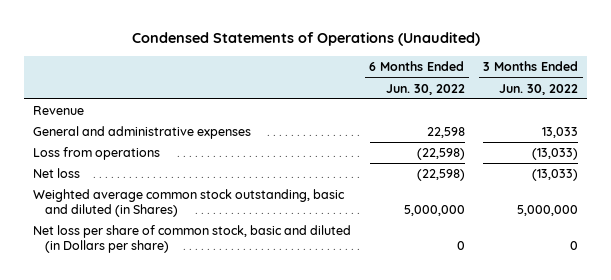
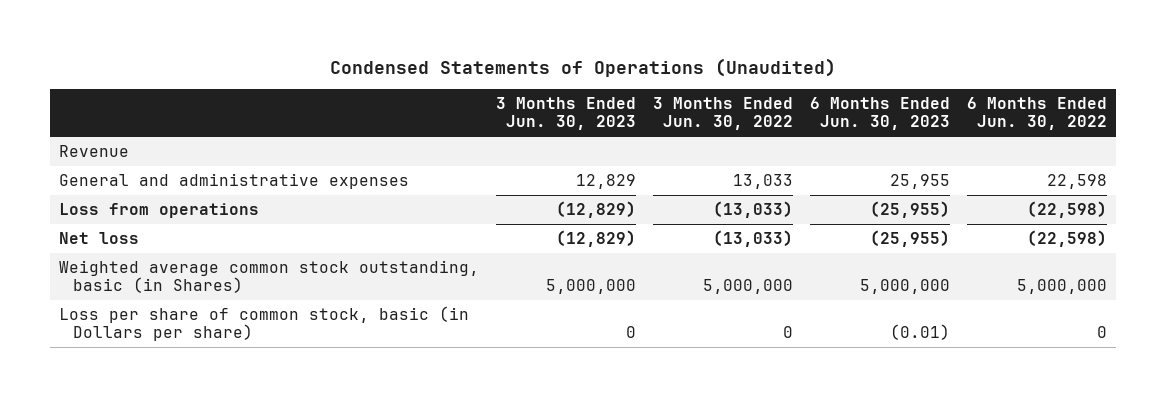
none -> [495,97,636,131] 3 Months Ended Jun. 30, 2023
none -> [810,97,951,131] 6 Months Ended Jun. 30, 2023
[32,189,345,218] Weighted average common stock outstanding, basic and diluted (in Shares) -> [58,259,479,294] Weighted average common stock outstanding, basic (in Shares)
[32,225,351,254] Net loss per share of common stock, basic and diluted (in Dollars per share) -> [58,305,469,342] Loss per share of common stock, basic (in Dollars per share)

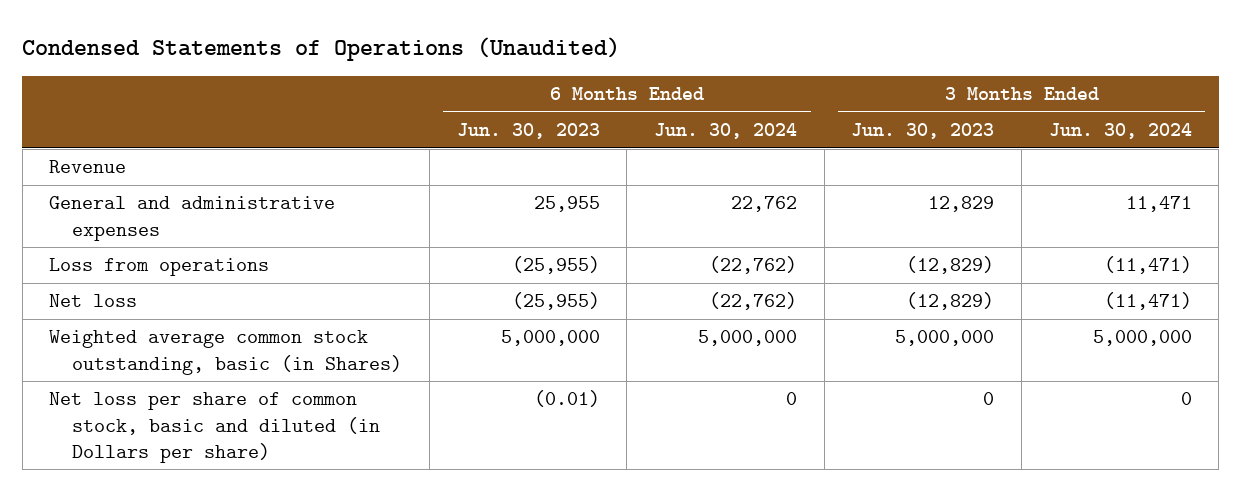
[652,97,793,131] 3 Months Ended Jun. 30, 2022 -> none
[967,97,1108,131] 6 Months Ended Jun. 30, 2022 -> none
none -> [653,123,797,140] Jun. 30, 2024
none -> [1048,123,1192,140] Jun. 30, 2024
[58,305,469,342] Loss per share of common stock, basic (in Dollars per share) -> [49,392,381,463] Net loss per share of common stock, basic and diluted (in Dollars per share)

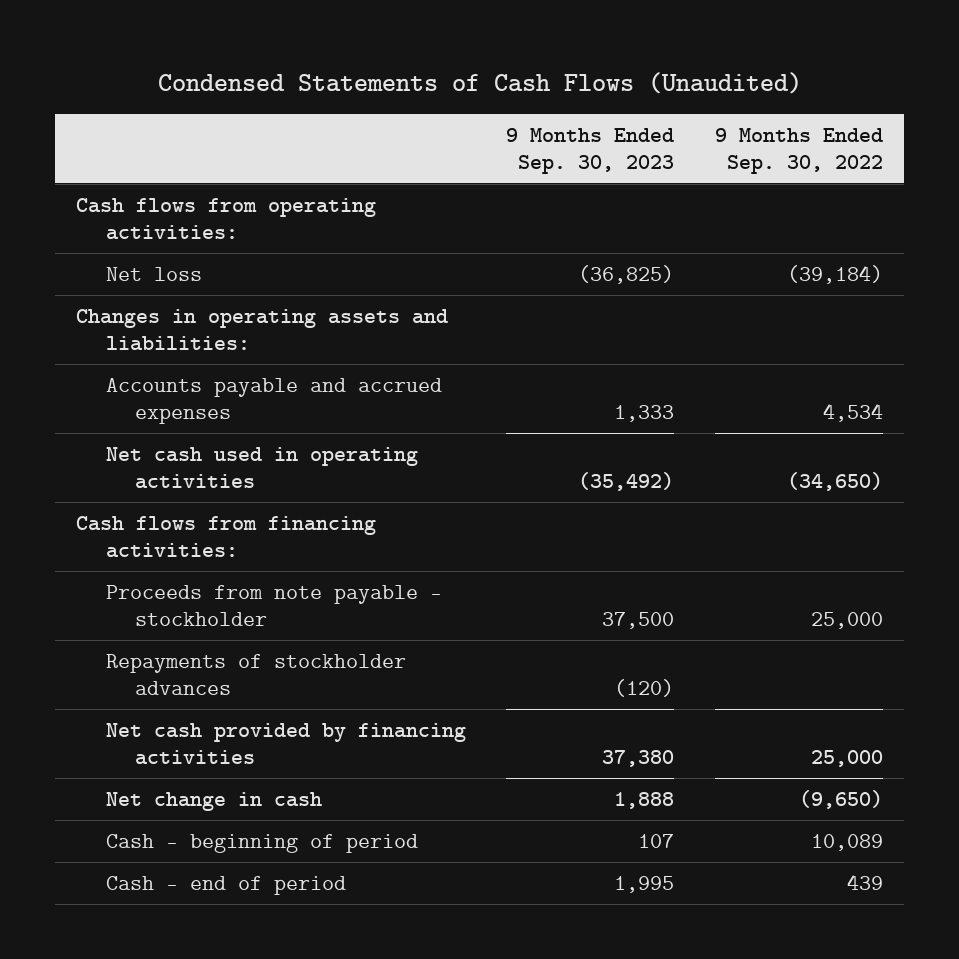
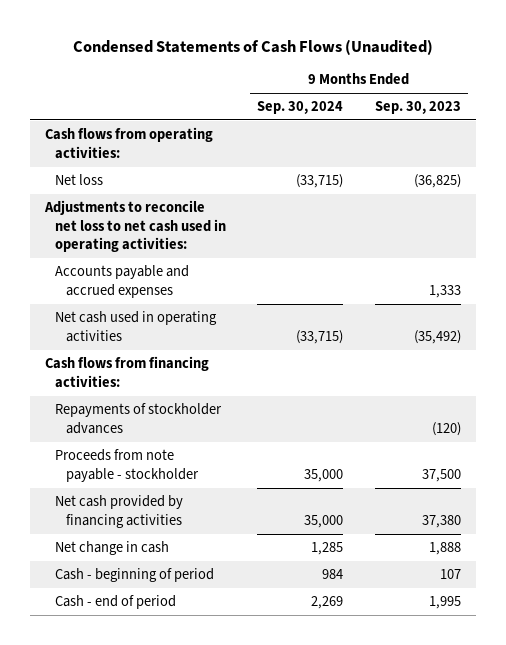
[715,127,884,174] 9 Months Ended Sep. 30, 2022 -> none
none -> [257,101,344,115] Sep. 30, 2024
[75,309,448,351] Changes in operating assets and liabilities: -> none
none -> [44,200,227,253] Adjustments to reconcile net loss to net cash used in operating activities:
[105,585,442,626] Proceeds from note payable - stockholder -> [55,449,199,482] Proceeds from note payable - stockholder

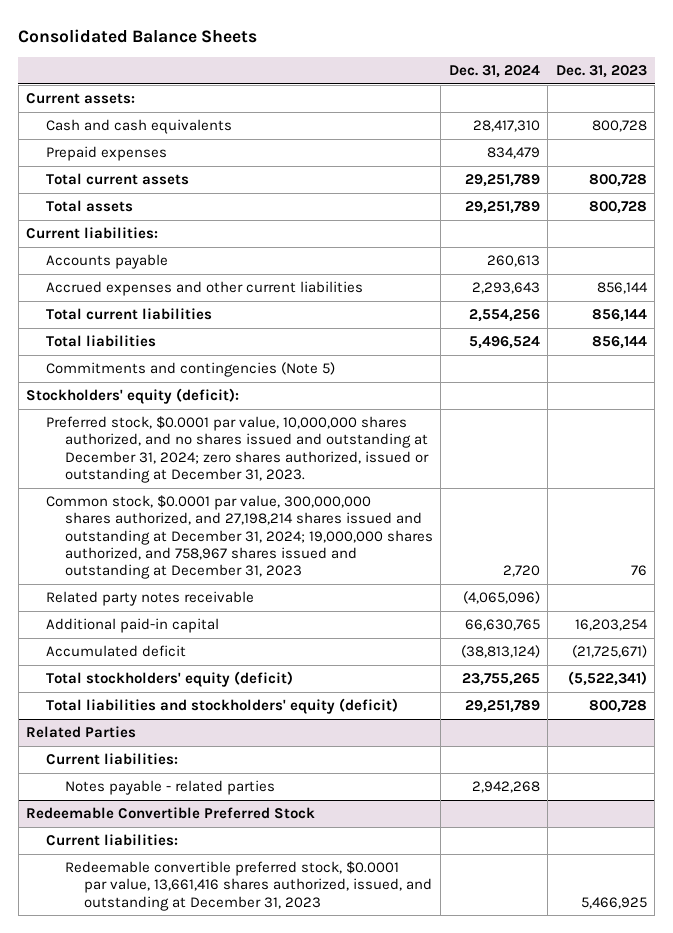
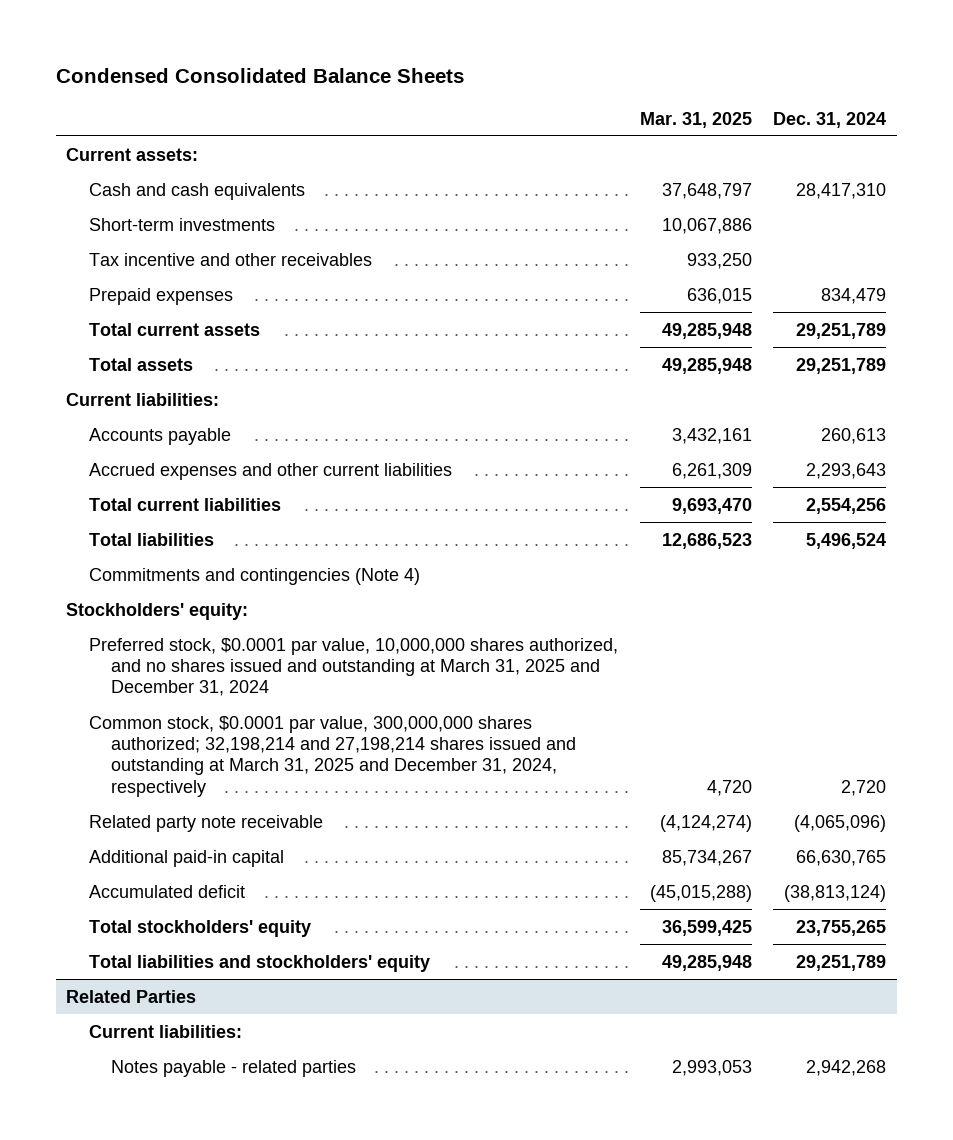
[18,28,258,43] Consolidated Balance Sheets -> [55,68,464,84] Condensed Consolidated Balance Sheets
[555,64,647,78] Dec. 31, 2023 -> none
none -> [639,111,752,128] Mar. 31, 2025
none -> [88,217,275,231] Short-term investments
none -> [88,252,372,266] Tax incentive and other receivables
[45,362,335,378] Commitments and contingencies (Note 5) -> [88,567,420,585] Commitments and contingencies (Note 4)
[26,388,240,405] Stockholders' equity (deficit): -> [66,602,249,620] Stockholders' equity:
[45,416,429,484] Preferred stock, $0.0001 par value, 10,000,000 shares authorized, and no shares issued and outstanding at December 31, 2024; zero shares authorized, issued or outstanding at December 31, 2023. -> [88,637,618,697] Preferred stock, $0.0001 par value, 10,000,000 shares authorized, and no shares issued and outstanding at March 31, 2025 and December 31, 2024
[45,495,433,580] Common stock, $0.0001 par value, 300,000,000 shares authorized, and 27,198,214 shares issued and outstanding at December 31, 2024; 19,000,000 shares authorized, and 758,967 shares issued and outstanding at December 31, 2023 -> [88,715,577,797] Common stock, $0.0001 par value, 300,000,000 shares authorized; 32,198,214 and 27,198,214 shares issued and outstanding at March 31, 2025 and December 31, 2024, respectively
[45,591,254,607] Related party notes receivable -> [88,814,323,832] Related party note receivable
[45,671,293,688] Total stockholders' equity (deficit) -> [88,919,311,937] Total stockholders' equity
[45,698,398,715] Total liabilities and stockholders' equity (deficit) -> [88,954,430,972] Total liabilities and stockholders' equity
[26,807,316,820] Redeemable Convertible Preferred Stock -> none
[45,834,178,847] Current liabilities: -> none
[64,861,432,911] Redeemable convertible preferred stock, $0.0001 par value, 13,661,416 shares authorized, issued, and outstanding at December 31, 2023 -> none

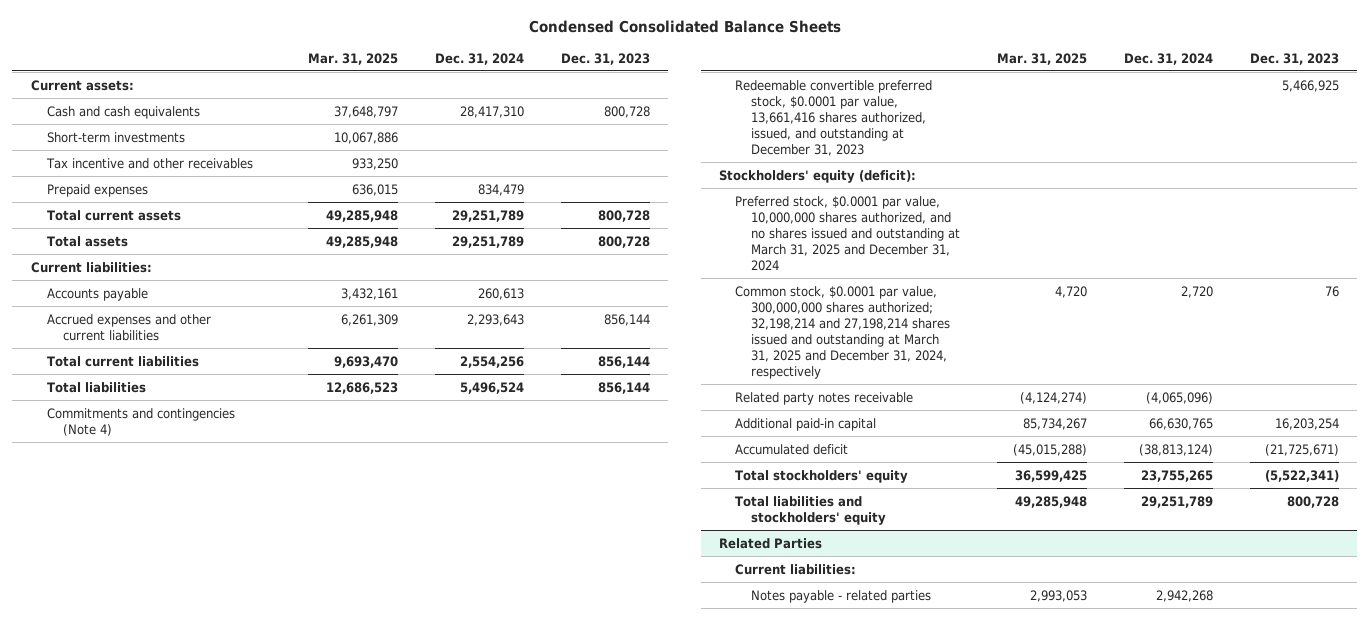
none -> [561,52,651,65] Dec. 31, 2023
none -> [735,79,933,157] Redeemable convertible preferred stock, $0.0001 par value, 13,661,416 shares authorized, issued, and outstanding at December 31, 2023
[66,602,249,620] Stockholders' equity: -> [719,169,917,183] Stockholders' equity (deficit):
[88,814,323,832] Related party note receivable -> [735,391,914,405] Related party notes receivable

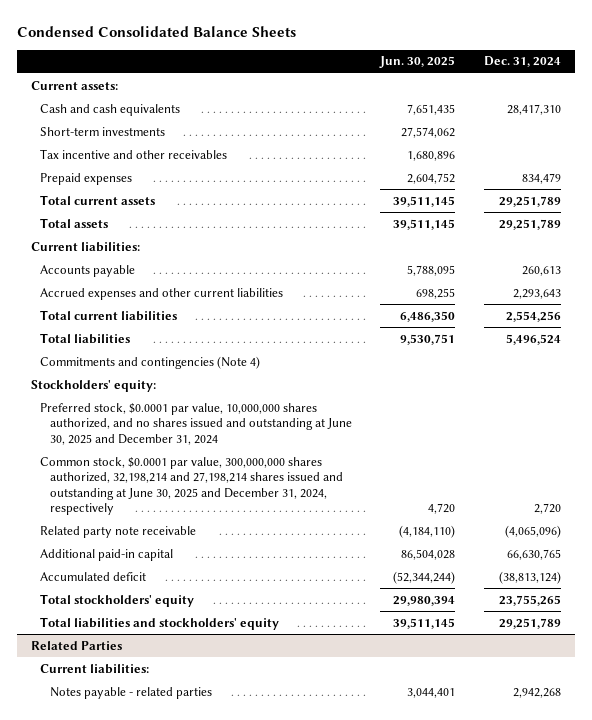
[308,52,399,65] Mar. 31, 2025 -> none
[561,52,651,65] Dec. 31, 2023 -> none
none -> [379,56,456,69] Jun. 30, 2025
[735,79,933,157] Redeemable convertible preferred stock, $0.0001 par value, 13,661,416 shares authorized, issued, and outstanding at December 31, 2023 -> none
[719,169,917,183] Stockholders' equity (deficit): -> [31,379,157,392] Stockholders' equity:
[735,195,961,272] Preferred stock, $0.0001 par value, 10,000,000 shares authorized, and no shares issued and outstanding at March 31, 2025 and December 31, 2024 -> [40,402,352,445] Preferred stock, $0.0001 par value, 10,000,000 shares authorized, and no shares issued and outstanding at June 30, 2025 and December 31, 2024
[735,285,951,380] Common stock, $0.0001 par value, 300,000,000 shares authorized; 32,198,214 and 27,198,214 shares issued and outstanding at March 31, 2025 and December 31, 2024, respectively -> [40,456,343,516] Common stock, $0.0001 par value, 300,000,000 shares authorized, 32,198,214 and 27,198,214 shares issued and outstanding at June 30, 2025 and December 31, 2024, respectively
[735,391,914,405] Related party notes receivable -> [40,525,197,538] Related party note receivable

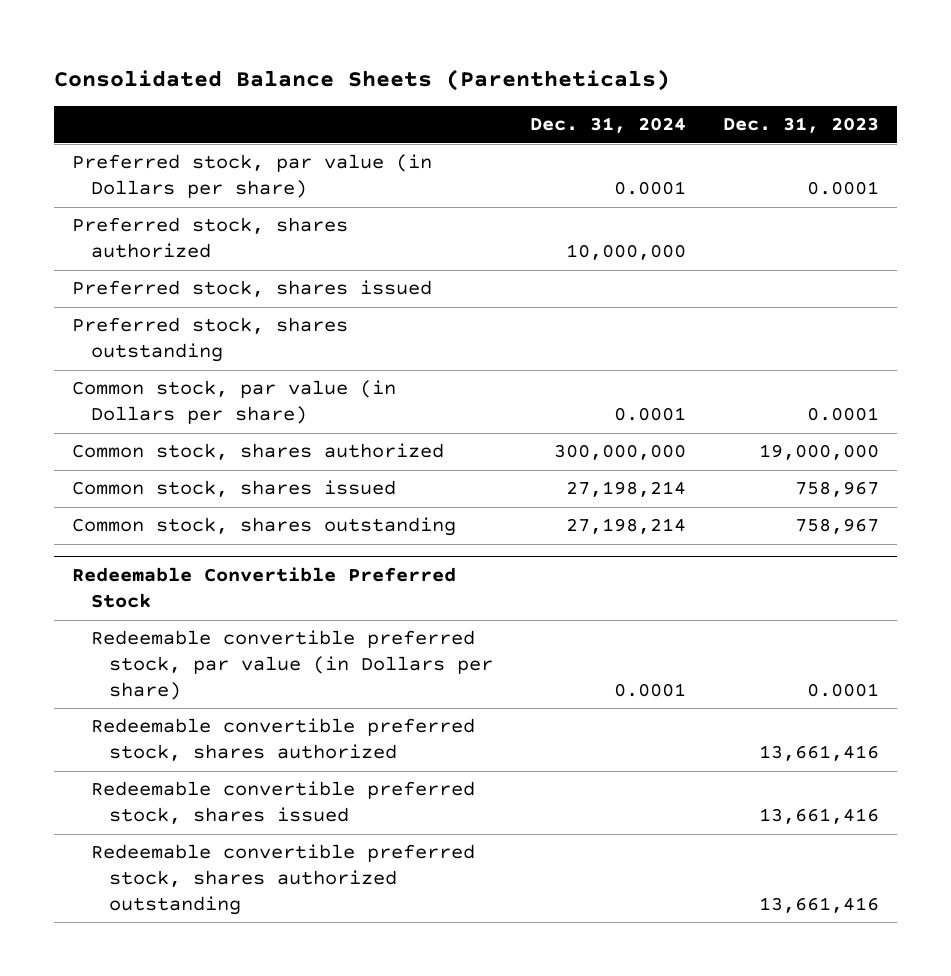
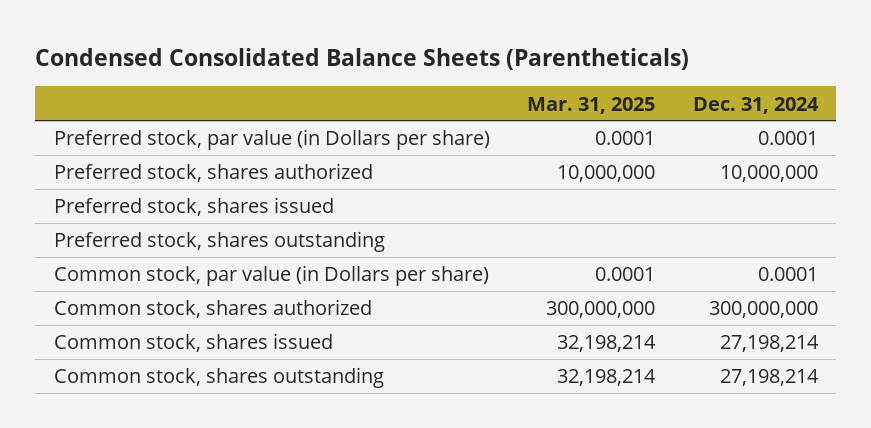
[53,68,670,91] Consolidated Balance Sheets (Parentheticals) -> [34,48,689,71] Condensed Consolidated Balance Sheets (Parentheticals)
[722,117,879,134] Dec. 31, 2023 -> none
none -> [527,96,656,114] Mar. 31, 2025
[72,567,457,609] Redeemable Convertible Preferred Stock -> none
[90,630,493,701] Redeemable convertible preferred stock, par value (in Dollars per share) -> none
[90,718,475,762] Redeemable convertible preferred stock, shares authorized -> none
[90,781,475,825] Redeemable convertible preferred stock, shares issued -> none
[90,844,475,916] Redeemable convertible preferred stock, shares authorized outstanding -> none

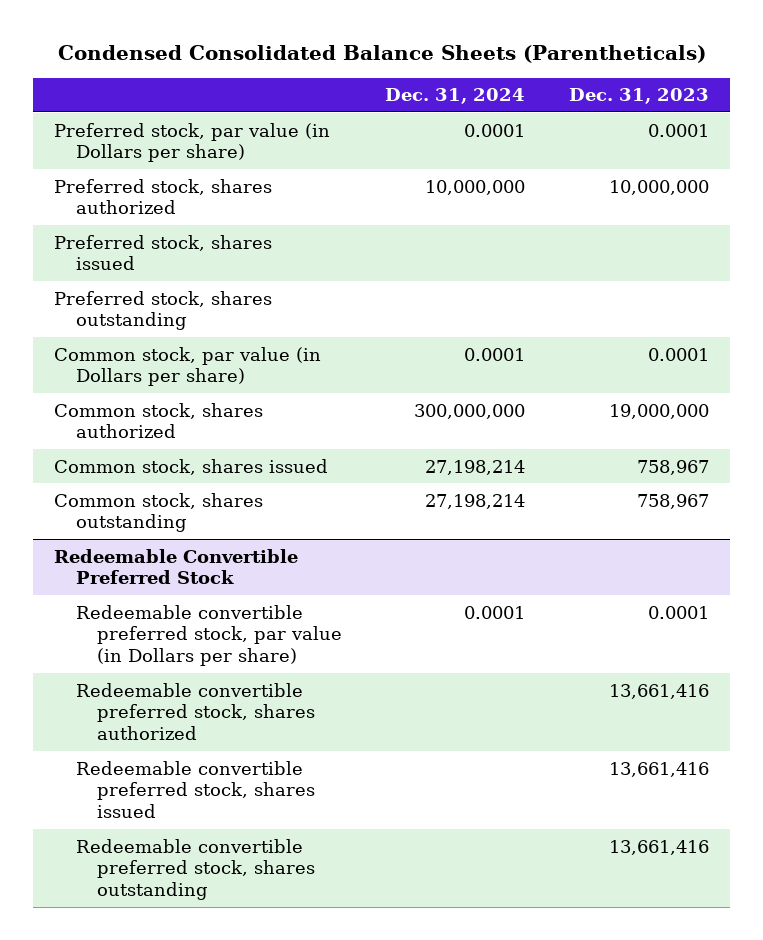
[527,96,656,114] Mar. 31, 2025 -> none
none -> [568,88,709,105] Dec. 31, 2023
none -> [54,548,299,585] Redeemable Convertible Preferred Stock
none -> [75,604,342,667] Redeemable convertible preferred stock, par value (in Dollars per share)
none -> [75,682,315,741] Redeemable convertible preferred stock, shares authorized
none -> [75,760,315,819] Redeemable convertible preferred stock, shares issued
none -> [75,838,315,901] Redeemable convertible preferred stock, shares outstanding

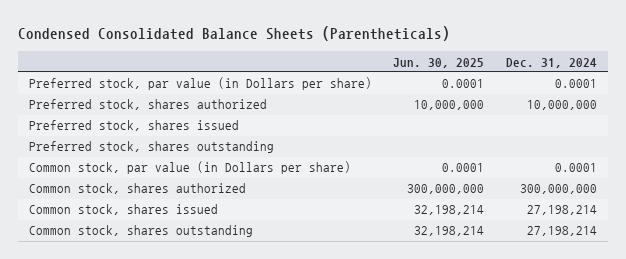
[568,88,709,105] Dec. 31, 2023 -> none
none -> [393,57,485,68] Jun. 30, 2025
[54,548,299,585] Redeemable Convertible Preferred Stock -> none
[75,604,342,667] Redeemable convertible preferred stock, par value (in Dollars per share) -> none
[75,682,315,741] Redeemable convertible preferred stock, shares authorized -> none
[75,760,315,819] Redeemable convertible preferred stock, shares issued -> none
[75,838,315,901] Redeemable convertible preferred stock, shares outstanding -> none

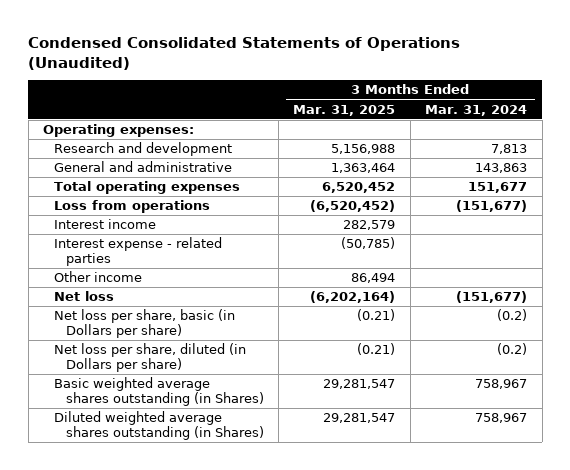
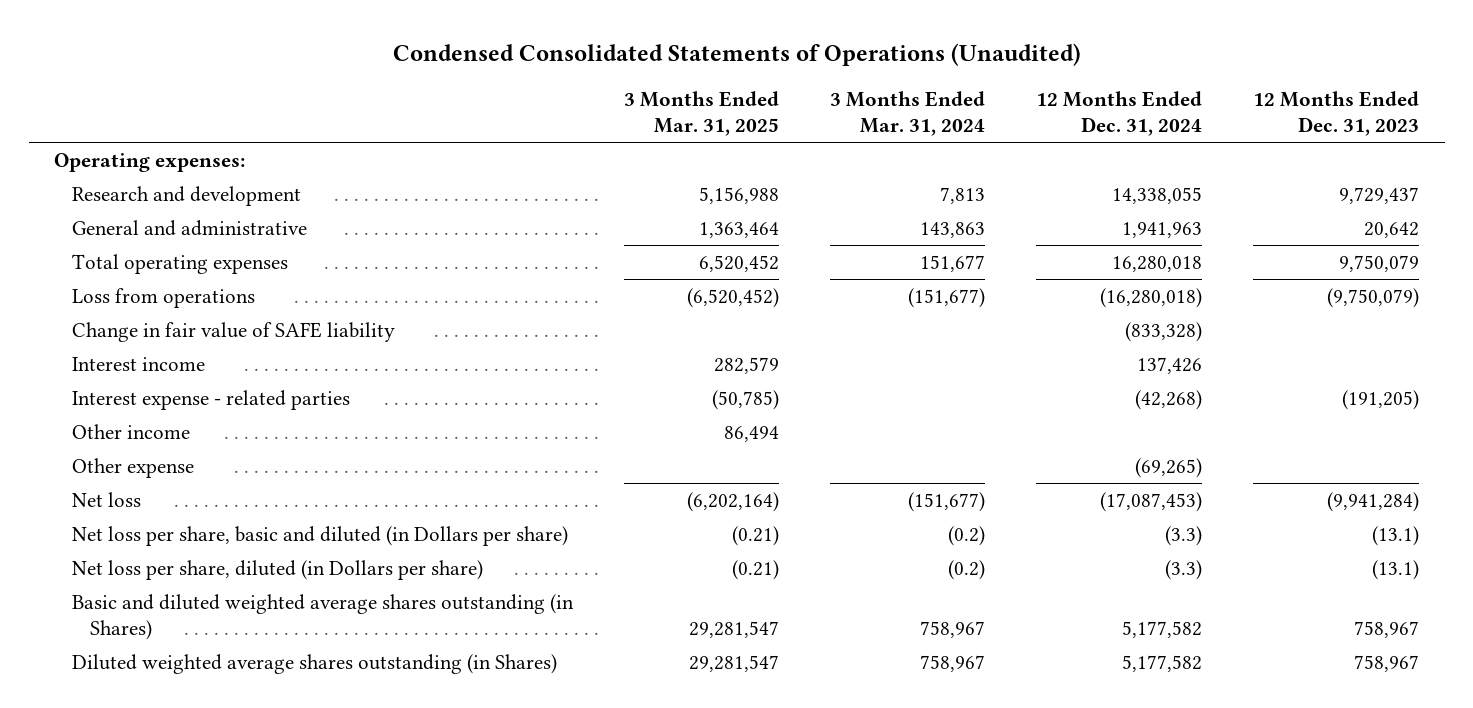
none -> [1036,91,1203,136] 12 Months Ended Dec. 31, 2024
none -> [1253,91,1420,136] 12 Months Ended Dec. 31, 2023
none -> [72,322,396,343] Change in fair value of SAFE liability
none -> [72,458,195,479] Other expense
[54,309,236,339] Net loss per share, basic (in Dollars per share) -> [72,526,569,547] Net loss per share, basic and diluted (in Dollars per share)
[54,377,264,407] Basic weighted average shares outstanding (in Shares) -> [72,594,575,640] Basic and diluted weighted average shares outstanding (in Shares)

